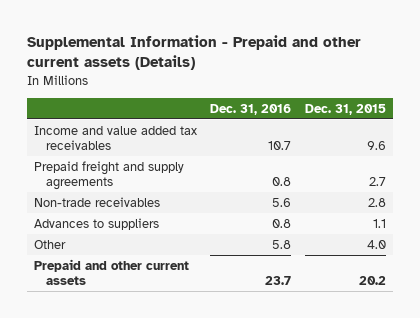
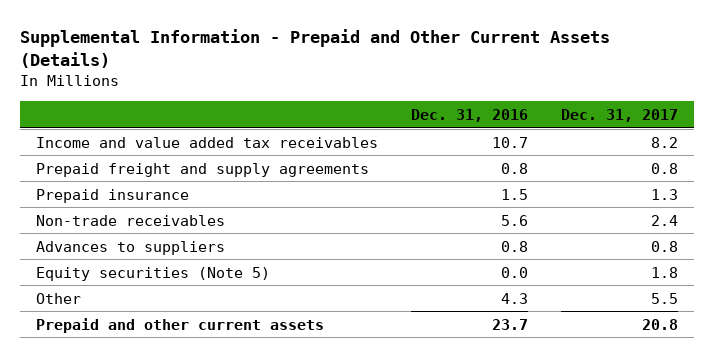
[27,35,362,71] Supplemental Information - Prepaid and other current assets (Details) -> [20,29,611,69] Supplemental Information - Prepaid and Other Current Assets (Details)
[304,103,386,115] Dec. 31, 2015 -> none
none -> [560,108,678,122] Dec. 31, 2017
none -> [36,188,190,203] Prepaid insurance
none -> [36,266,271,281] Equity securities (Note 5)
[272,239,292,249] 5.8 -> [500,292,528,304] 4.3

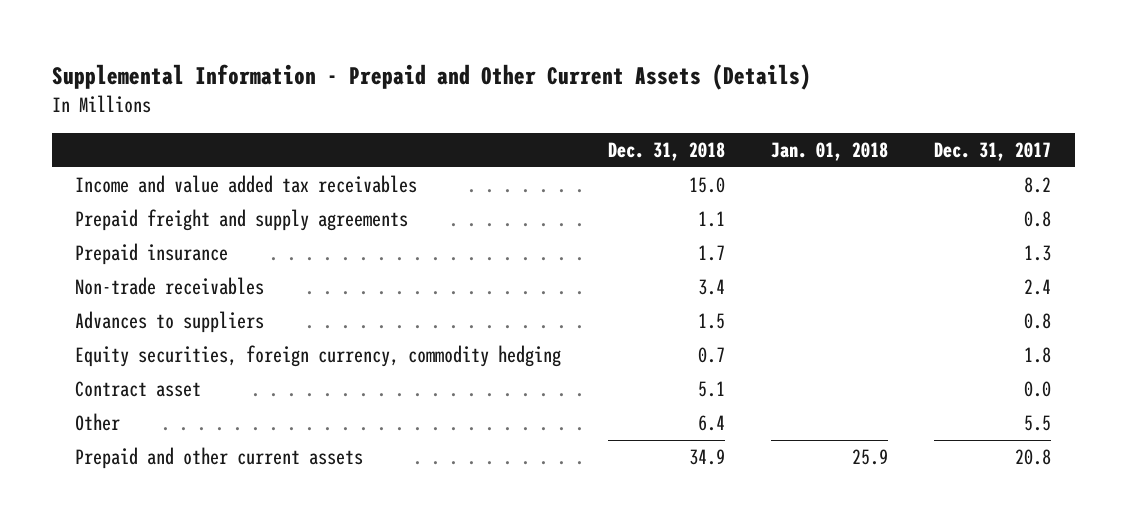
[410,108,528,122] Dec. 31, 2016 -> none
none -> [607,141,725,161] Dec. 31, 2018
none -> [770,141,888,161] Jan. 01, 2018
[36,266,271,281] Equity securities (Note 5) -> none
none -> [75,345,562,368] Equity securities, foreign currency, commodity hedging
none -> [75,381,202,398] Contract asset

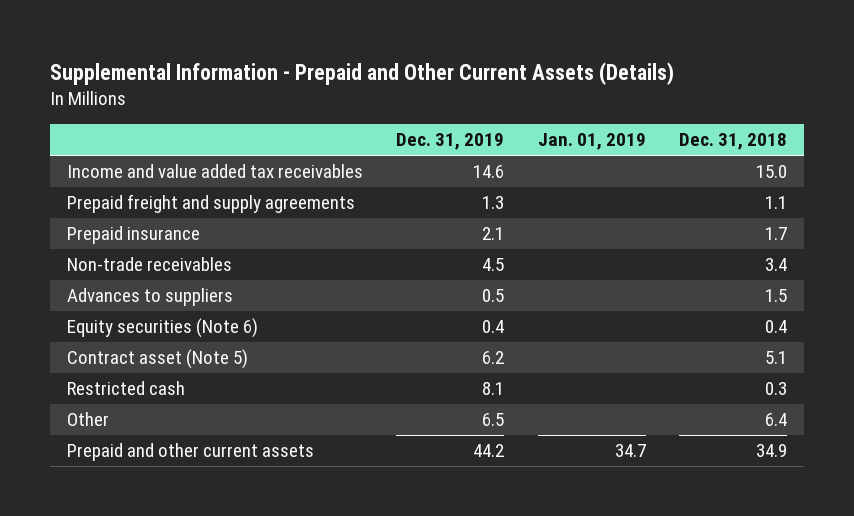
[770,141,888,161] Jan. 01, 2018 -> none
[934,141,1052,161] Dec. 31, 2017 -> none
none -> [396,133,505,151] Dec. 31, 2019
none -> [537,133,646,151] Jan. 01, 2019
[75,345,562,368] Equity securities, foreign currency, commodity hedging -> [67,318,259,339] Equity securities (Note 6)
[697,347,725,364] 0.7 -> [764,320,787,334] 0.4
[75,381,202,398] Contract asset -> [67,349,249,370] Contract asset (Note 5)
none -> [67,381,186,396] Restricted cash

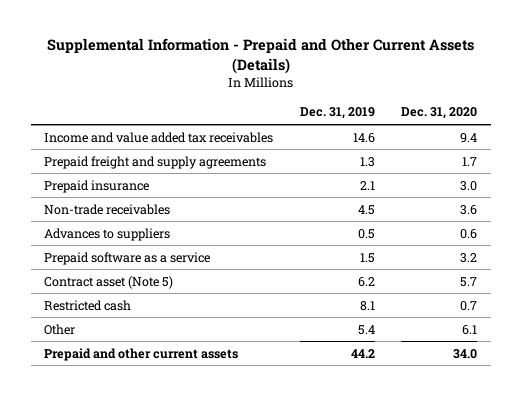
[537,133,646,151] Jan. 01, 2019 -> none
[678,133,787,151] Dec. 31, 2018 -> none
none -> [401,107,478,120] Dec. 31, 2020
[67,318,259,339] Equity securities (Note 6) -> none
none -> [43,251,210,265] Prepaid software as a service
[482,413,505,427] 6.5 -> [357,324,375,335] 5.4

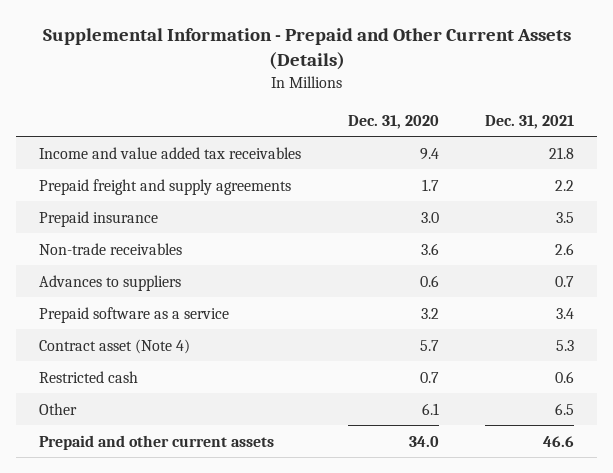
[299,107,375,120] Dec. 31, 2019 -> none
none -> [485,114,575,129] Dec. 31, 2021
[43,275,173,289] Contract asset (Note 5) -> [39,338,191,354] Contract asset (Note 4)

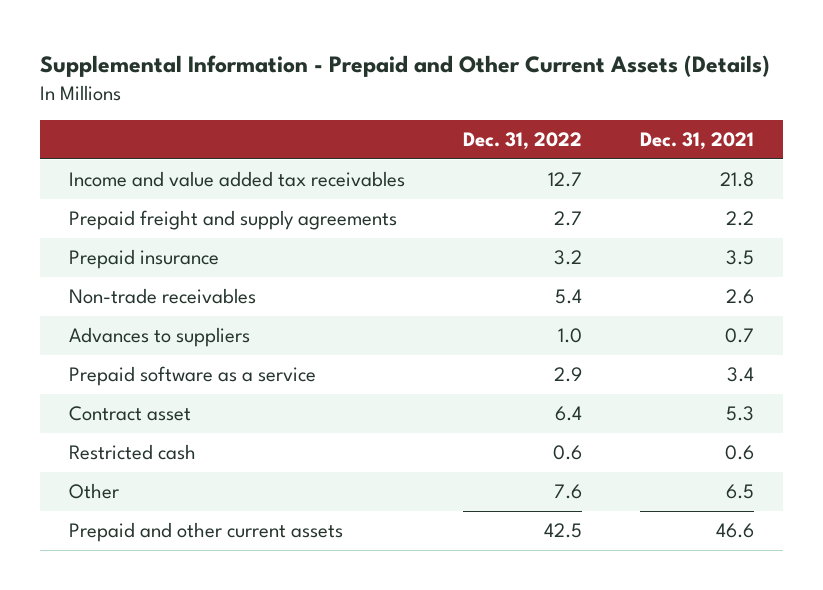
[347,114,439,129] Dec. 31, 2020 -> none
none -> [463,132,583,151] Dec. 31, 2022
[39,338,191,354] Contract asset (Note 4) -> [69,406,192,422] Contract asset

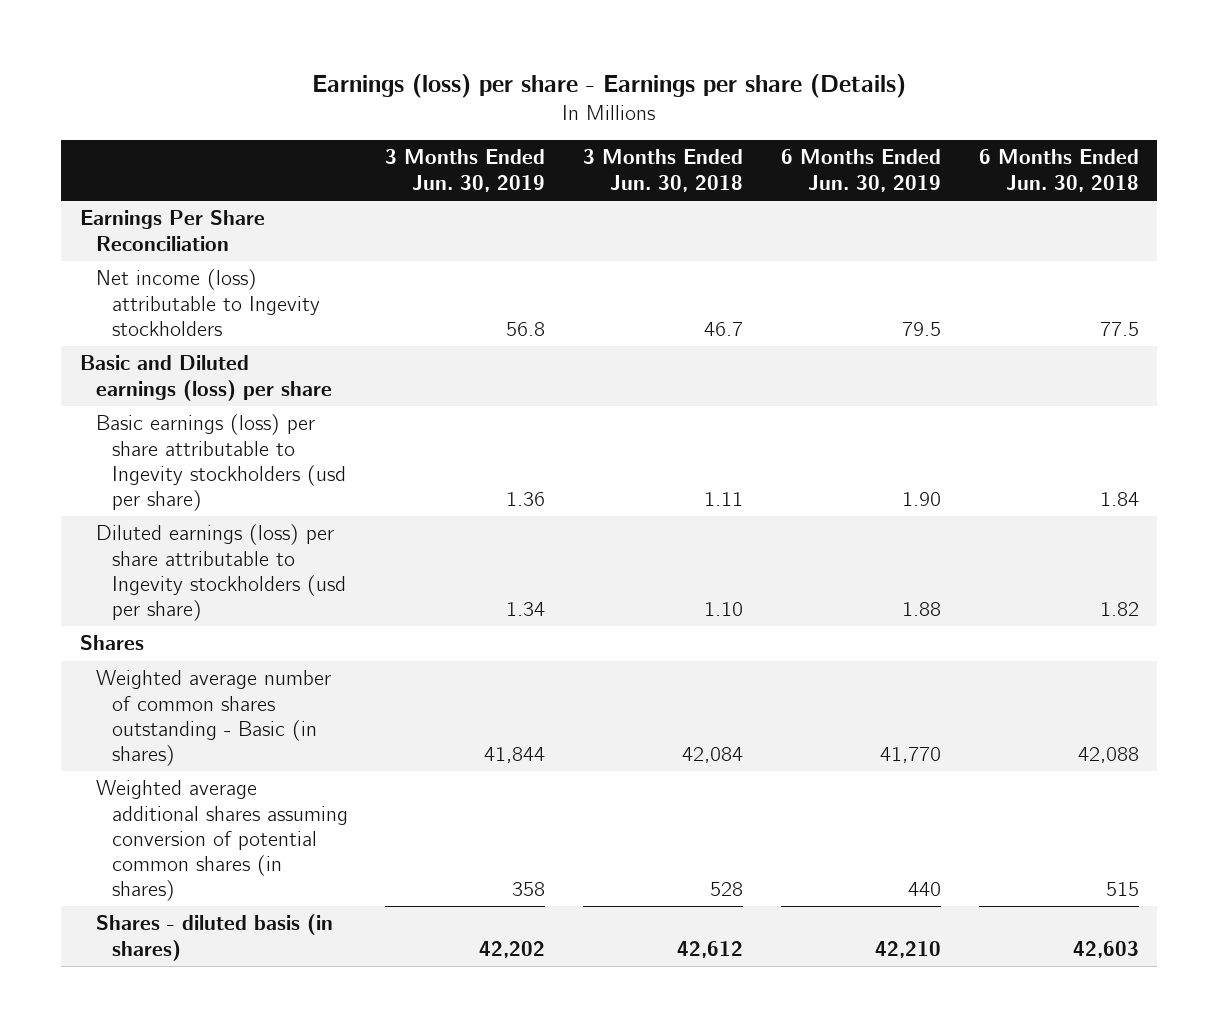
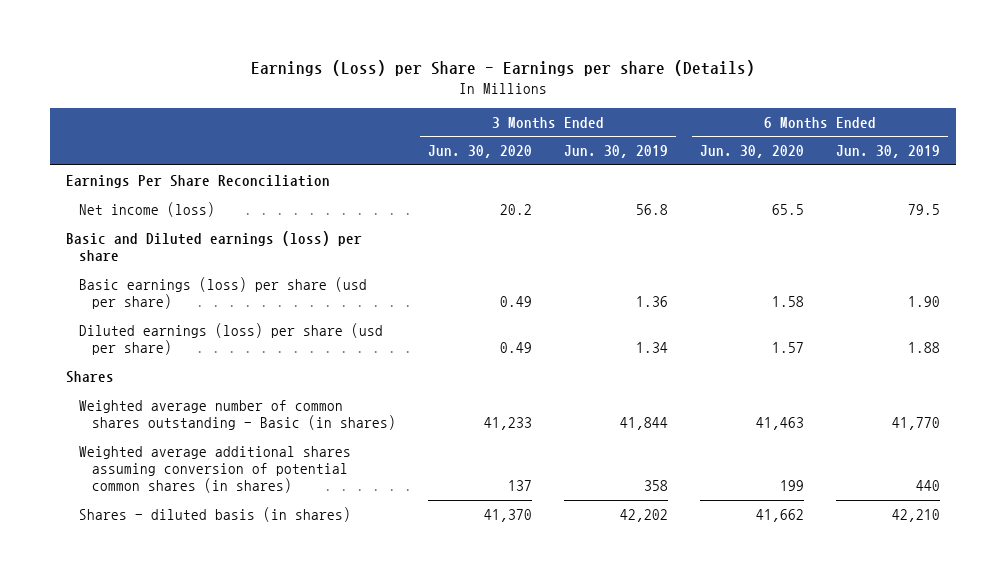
[312,74,907,99] Earnings (loss) per share - Earnings per share (Details) -> [250,59,755,76] Earnings (Loss) per Share - Earnings per share (Details)
[583,149,744,192] 3 Months Ended Jun. 30, 2018 -> none
[978,149,1139,192] 6 Months Ended Jun. 30, 2018 -> none
none -> [427,145,532,159] Jun. 30, 2020
none -> [699,145,804,159] Jun. 30, 2020
[95,269,320,336] Net income (loss) attributable to Ingevity stockholders -> [78,201,215,217] Net income (loss)
[95,414,346,511] Basic earnings (loss) per share attributable to Ingevity stockholders (usd per share) -> [78,276,367,310] Basic earnings (loss) per share (usd per share)
[95,524,346,621] Diluted earnings (loss) per share attributable to Ingevity stockholders (usd per share) -> [78,322,383,356] Diluted earnings (loss) per share (usd per share)

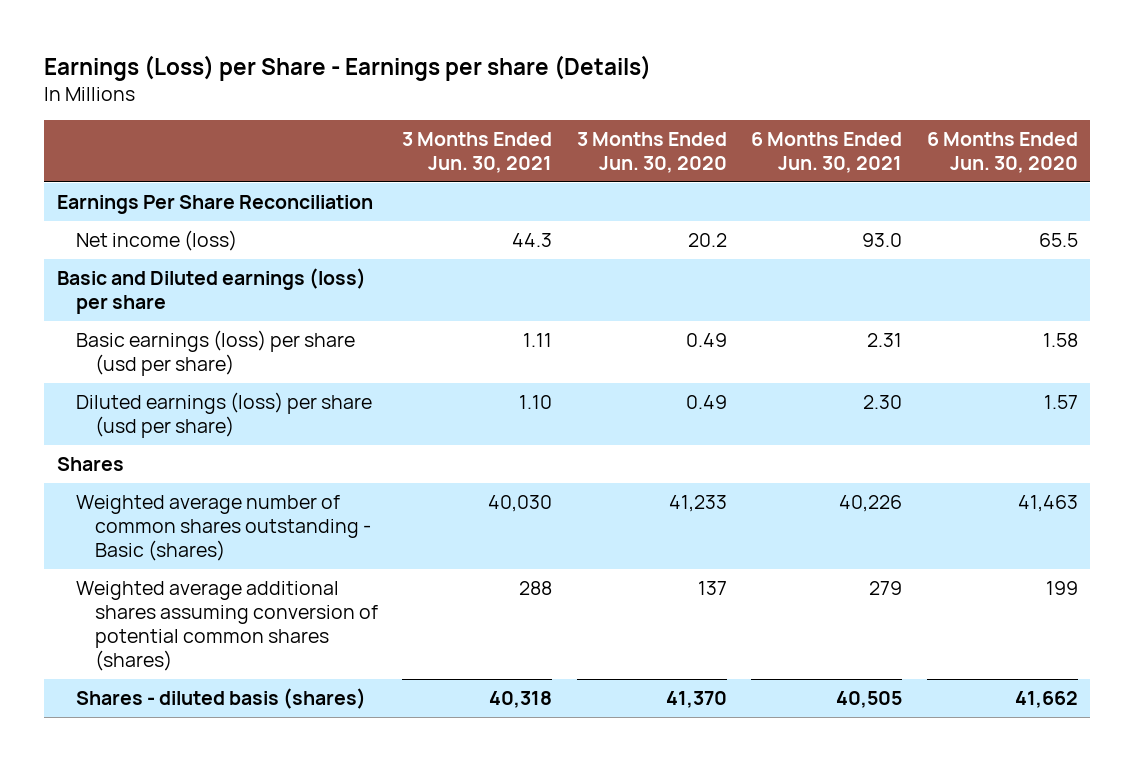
[563,145,668,159] Jun. 30, 2019 -> none
[835,145,940,159] Jun. 30, 2019 -> none
none -> [402,131,553,173] 3 Months Ended Jun. 30, 2021
none -> [751,131,903,173] 6 Months Ended Jun. 30, 2021
[78,399,396,431] Weighted average number of common shares outstanding - Basic (in shares) -> [75,494,371,561] Weighted average number of common shares outstanding - Basic (shares)
[78,445,351,494] Weighted average additional shares assuming conversion of potential common shares (in shares) -> [75,580,378,671] Weighted average additional shares assuming conversion of potential common shares (shares)
[78,506,351,522] Shares - diluted basis (in shares) -> [75,687,366,709] Shares - diluted basis (shares)

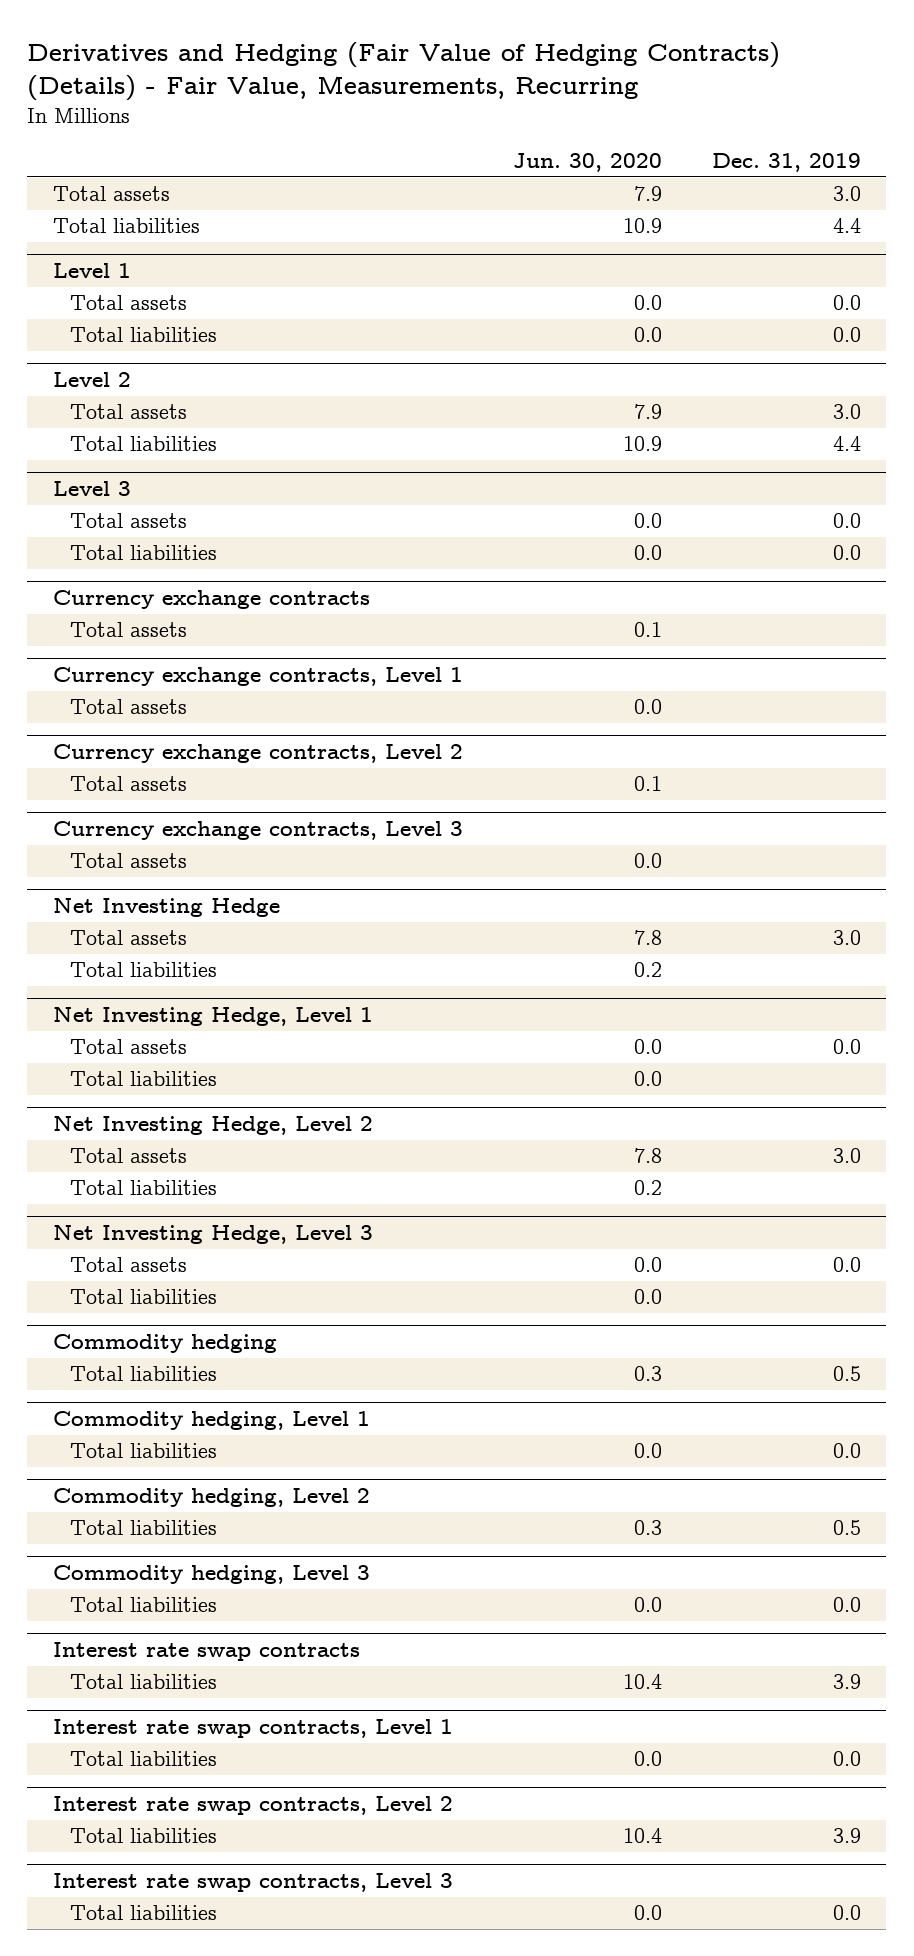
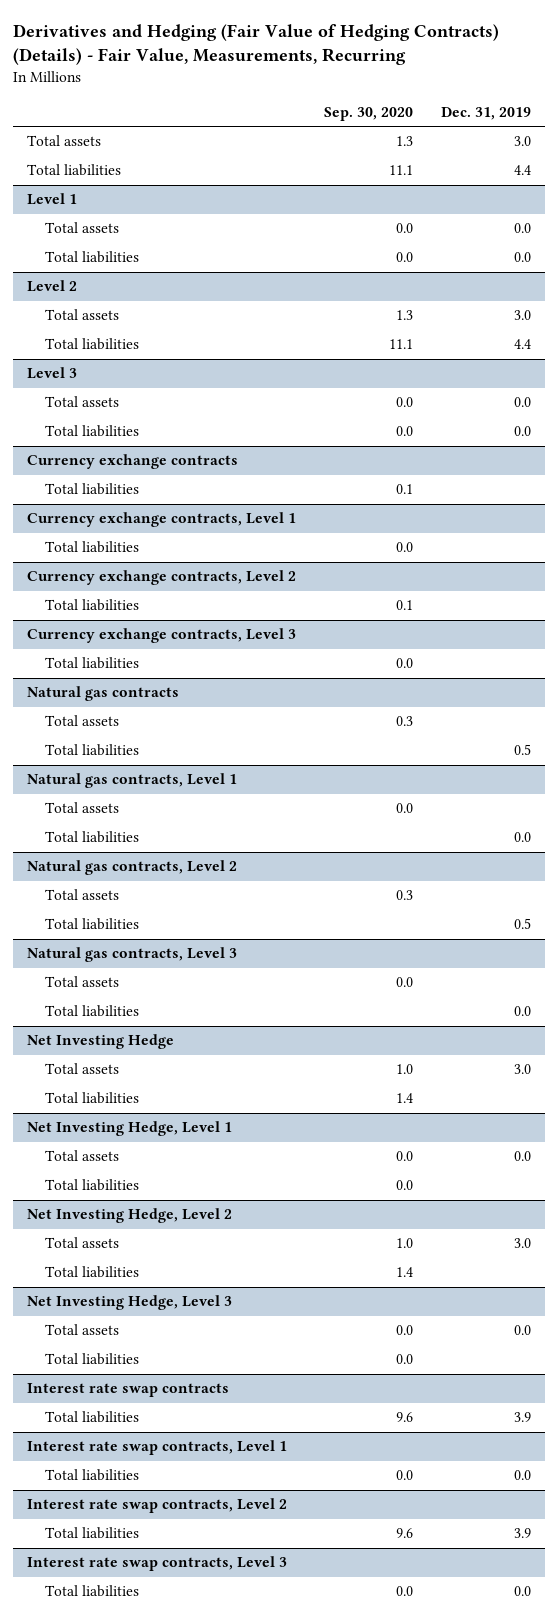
[512,153,662,173] Jun. 30, 2020 -> none
none -> [324,107,414,122] Sep. 30, 2020
[70,622,188,638] Total assets -> none
none -> [45,483,140,496] Total liabilities
[70,699,188,715] Total assets -> none
none -> [45,541,140,554] Total liabilities
[70,776,188,792] Total assets -> none
none -> [45,599,140,612] Total liabilities
none -> [45,657,140,670] Total liabilities
none -> [27,686,180,702] Natural gas contracts
none -> [45,744,140,757] Total liabilities
none -> [27,773,238,789] Natural gas contracts, Level 1
none -> [45,802,120,814] Total assets
none -> [45,831,140,844] Total liabilities
none -> [27,860,238,876] Natural gas contracts, Level 2
none -> [45,889,120,901] Total assets
none -> [45,918,140,931] Total liabilities
none -> [27,947,238,963] Natural gas contracts, Level 3
none -> [45,976,120,988] Total assets
none -> [45,1005,140,1018] Total liabilities
[52,1334,277,1354] Commodity hedging -> none
[70,1366,218,1382] Total liabilities -> none
[52,1411,370,1431] Commodity hedging, Level 1 -> none
[70,1443,218,1459] Total liabilities -> none
[52,1488,370,1508] Commodity hedging, Level 2 -> none
[70,1520,218,1536] Total liabilities -> none
[52,1565,370,1585] Commodity hedging, Level 3 -> none
[70,1597,218,1613] Total liabilities -> none

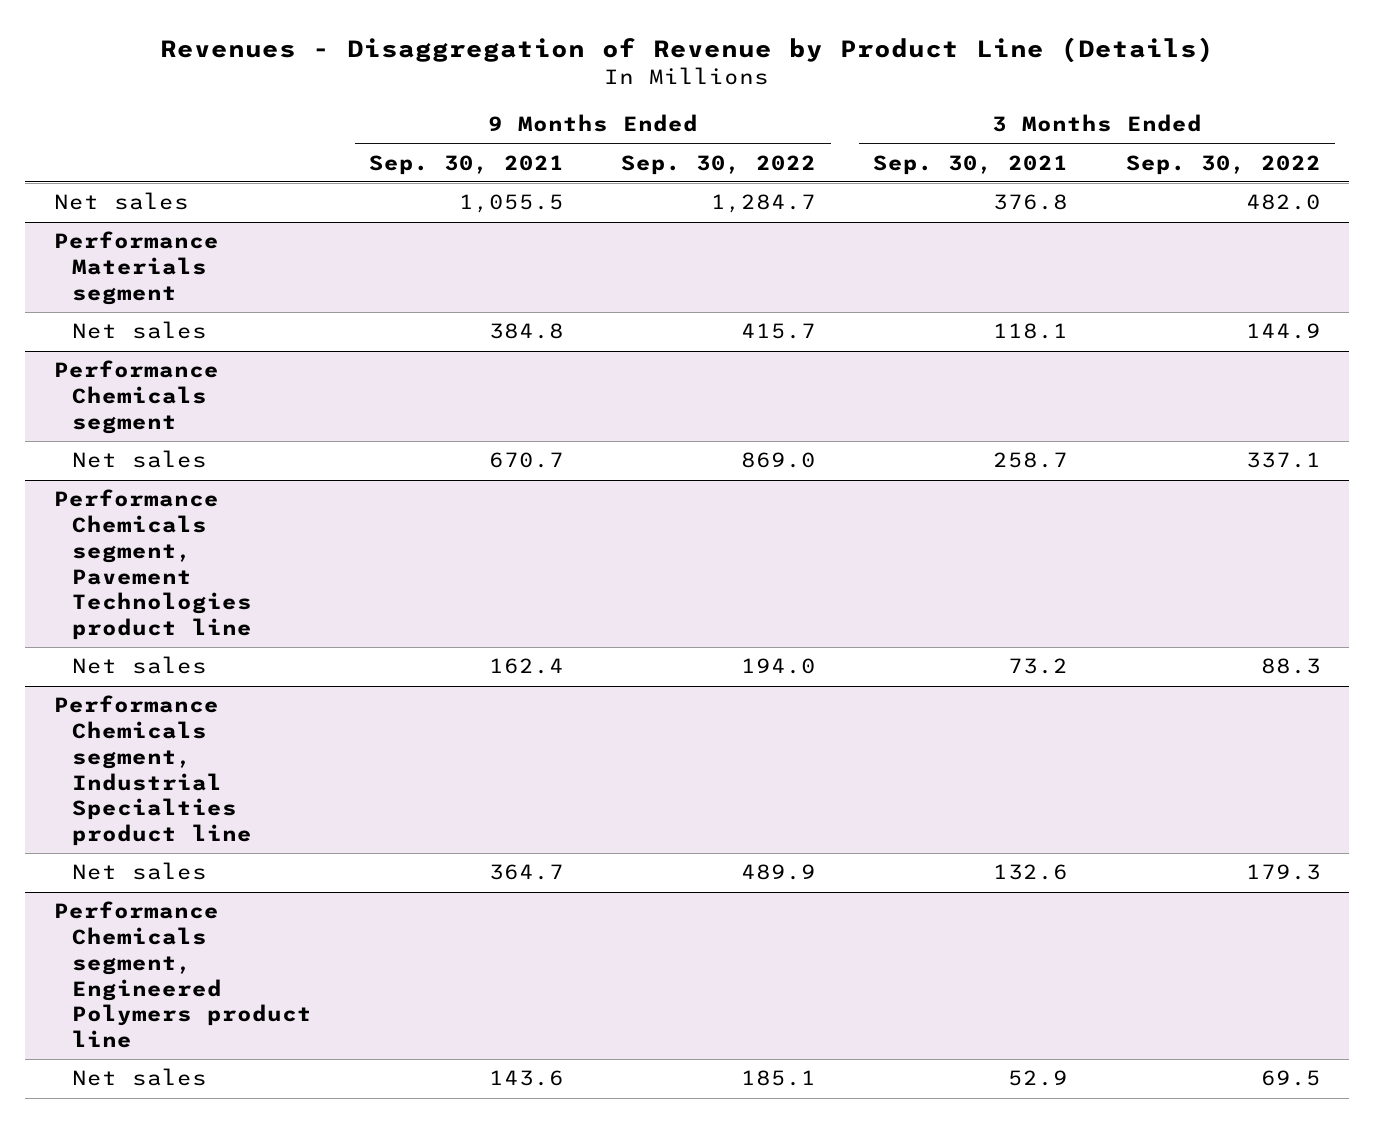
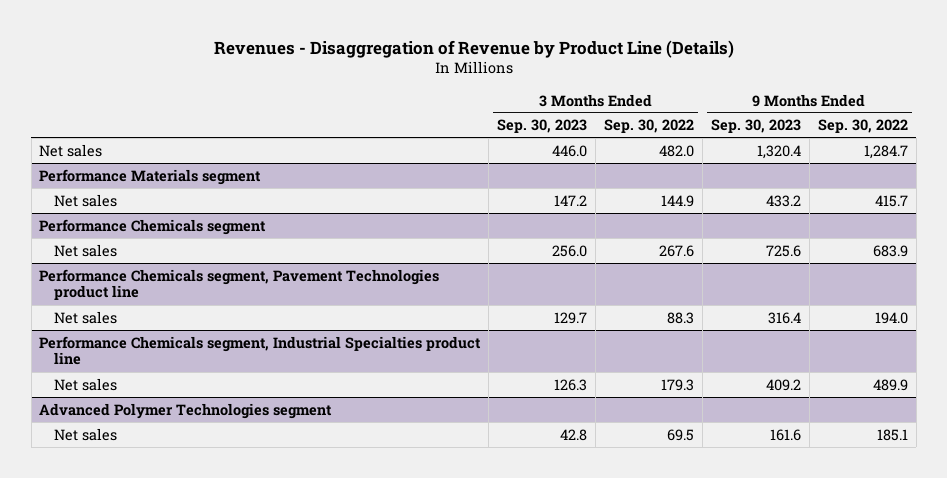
[369,154,565,175] Sep. 30, 2021 -> none
[873,154,1069,175] Sep. 30, 2021 -> none
none -> [497,119,588,134] Sep. 30, 2023
none -> [710,119,801,134] Sep. 30, 2023
[741,452,817,469] 869.0 -> [872,244,908,257] 683.9
[1245,452,1321,469] 337.1 -> [659,244,695,257] 267.6
[53,901,312,1048] Performance Chemicals segment, Engineered Polymers product line -> none
none -> [39,402,333,419] Advanced Polymer Technologies segment

